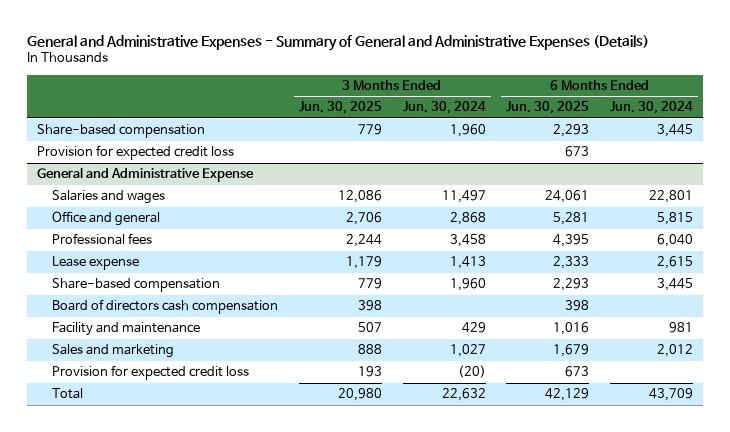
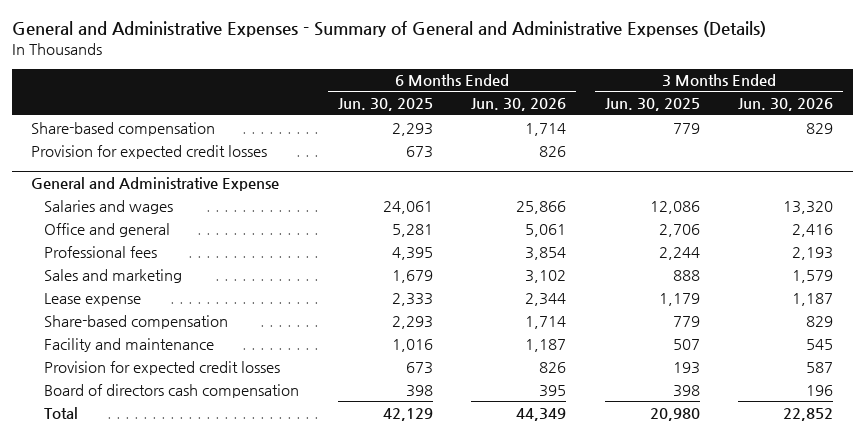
[402,101,486,115] Jun. 30, 2024 -> none
[610,101,694,115] Jun. 30, 2024 -> none
none -> [471,98,567,112] Jun. 30, 2026
none -> [738,98,834,112] Jun. 30, 2026
[37,145,235,161] Provision for expected credit loss -> [31,144,268,159] Provision for expected credit losses
[52,344,175,359] Sales and marketing -> [44,268,183,283] Sales and marketing
[52,365,250,381] Provision for expected credit loss -> [44,360,281,375] Provision for expected credit losses
[52,299,279,315] Board of directors cash compensation -> [44,383,300,398] Board of directors cash compensation

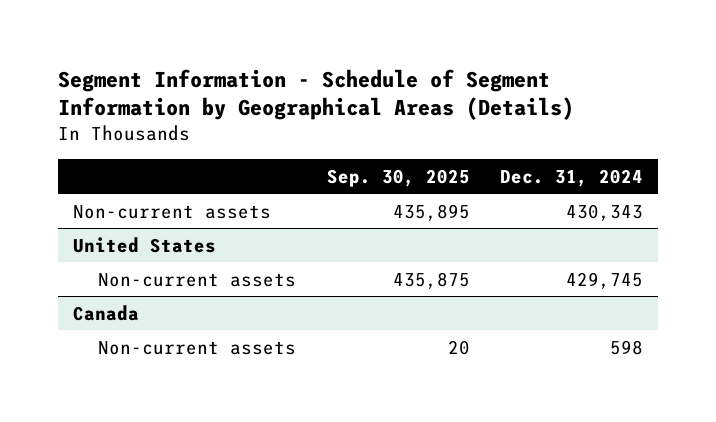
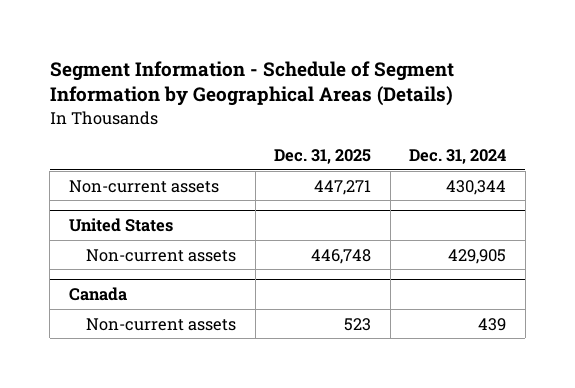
[326,168,470,187] Sep. 30, 2025 -> none
none -> [274,148,372,164] Dec. 31, 2025
[566,203,644,221] 430,343 -> [446,179,507,195] 430,344
[566,271,644,289] 429,745 -> [448,248,507,264] 429,905
[610,339,644,355] 598 -> [478,317,507,331] 439

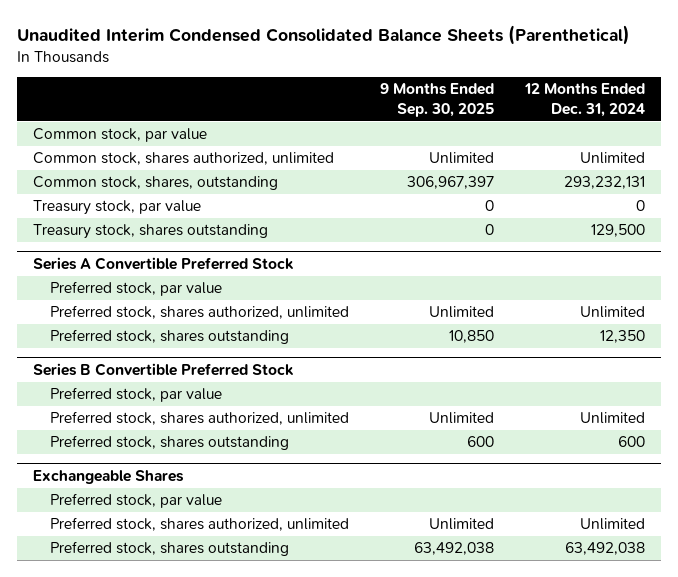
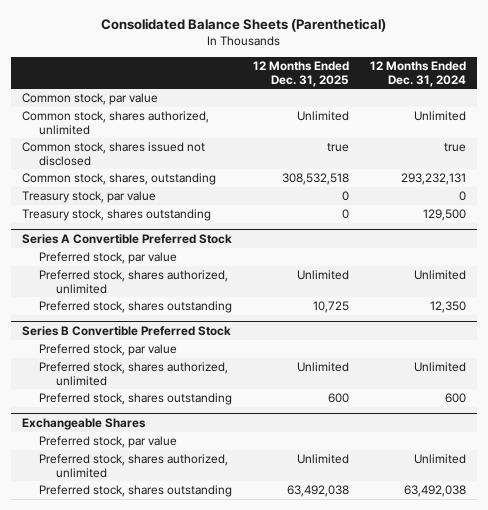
[17,25,631,46] Unaudited Interim Condensed Consolidated Balance Sheets (Parenthetical) -> [100,18,386,33] Consolidated Balance Sheets (Parenthetical)
[380,83,495,118] 9 Months Ended Sep. 30, 2025 -> none
none -> [252,60,349,87] 12 Months Ended Dec. 31, 2025
none -> [21,142,205,166] Common stock, shares issued not disclosed

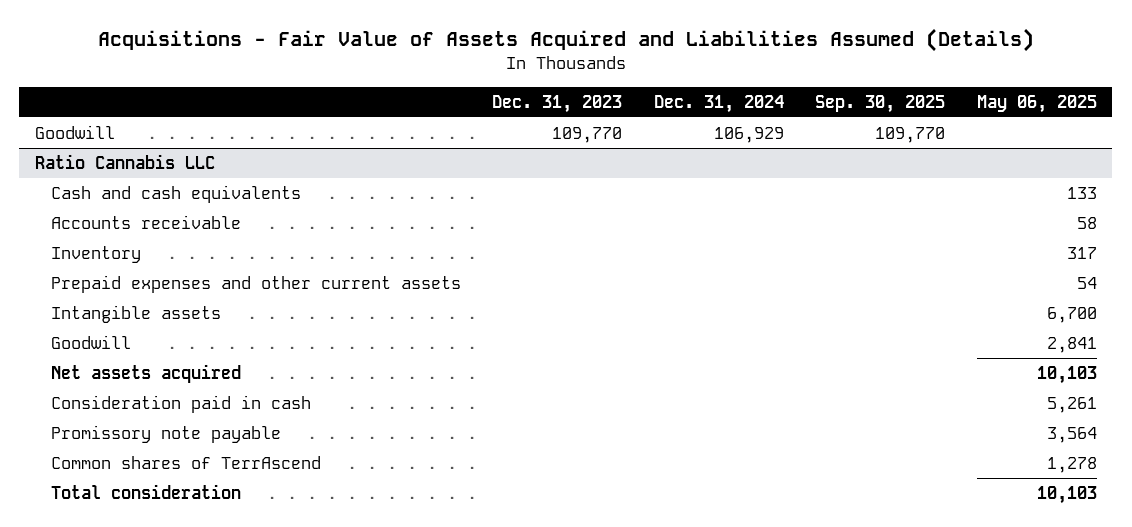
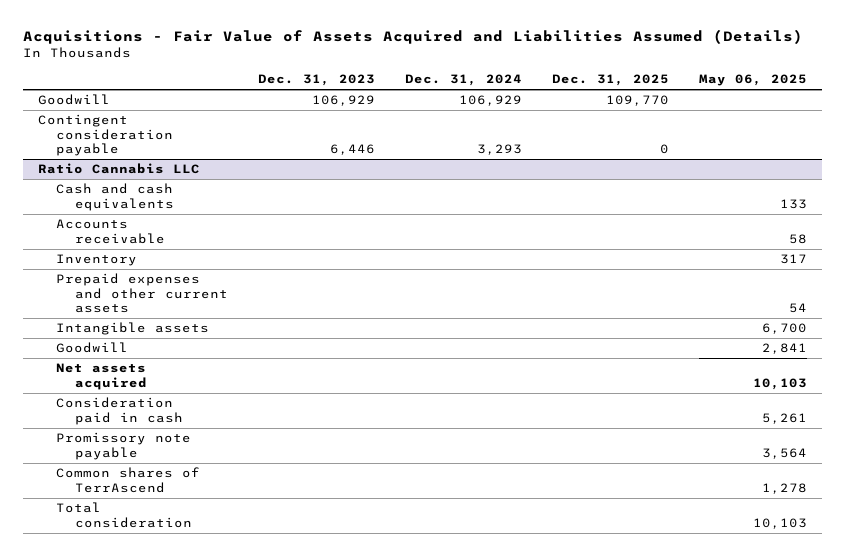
[815,94,946,113] Sep. 30, 2025 -> none
none -> [551,74,669,87] Dec. 31, 2025
[552,127,623,144] 109,770 -> [311,95,375,107] 106,929
none -> [38,114,174,157] Contingent consideration payable

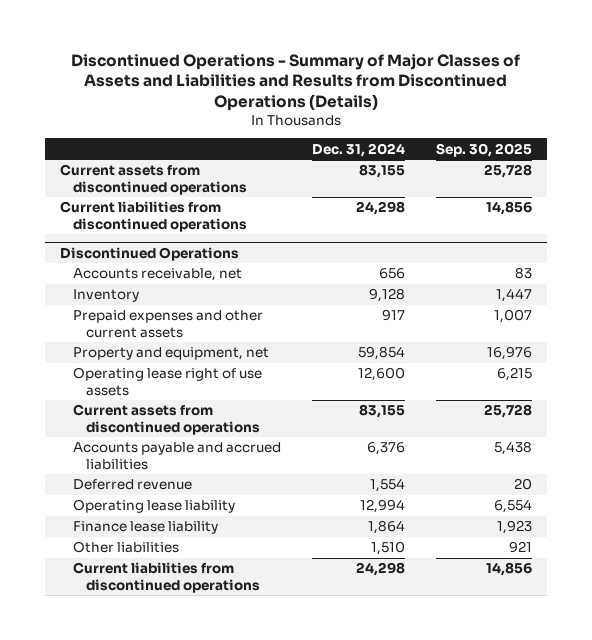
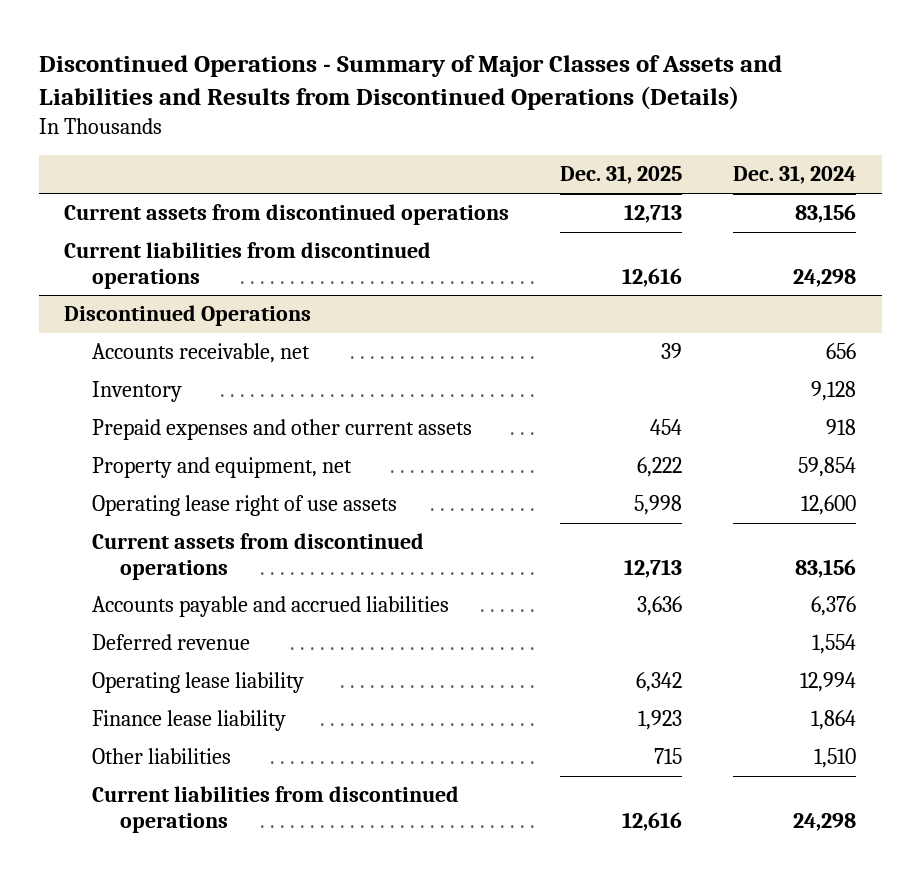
[435,142,532,157] Sep. 30, 2025 -> none
none -> [560,165,683,185] Dec. 31, 2025
[359,164,406,179] 83,155 -> [795,204,857,224] 83,156
[382,309,406,322] 917 -> [826,419,857,436] 918
[359,404,406,419] 83,155 -> [795,558,857,578] 83,156

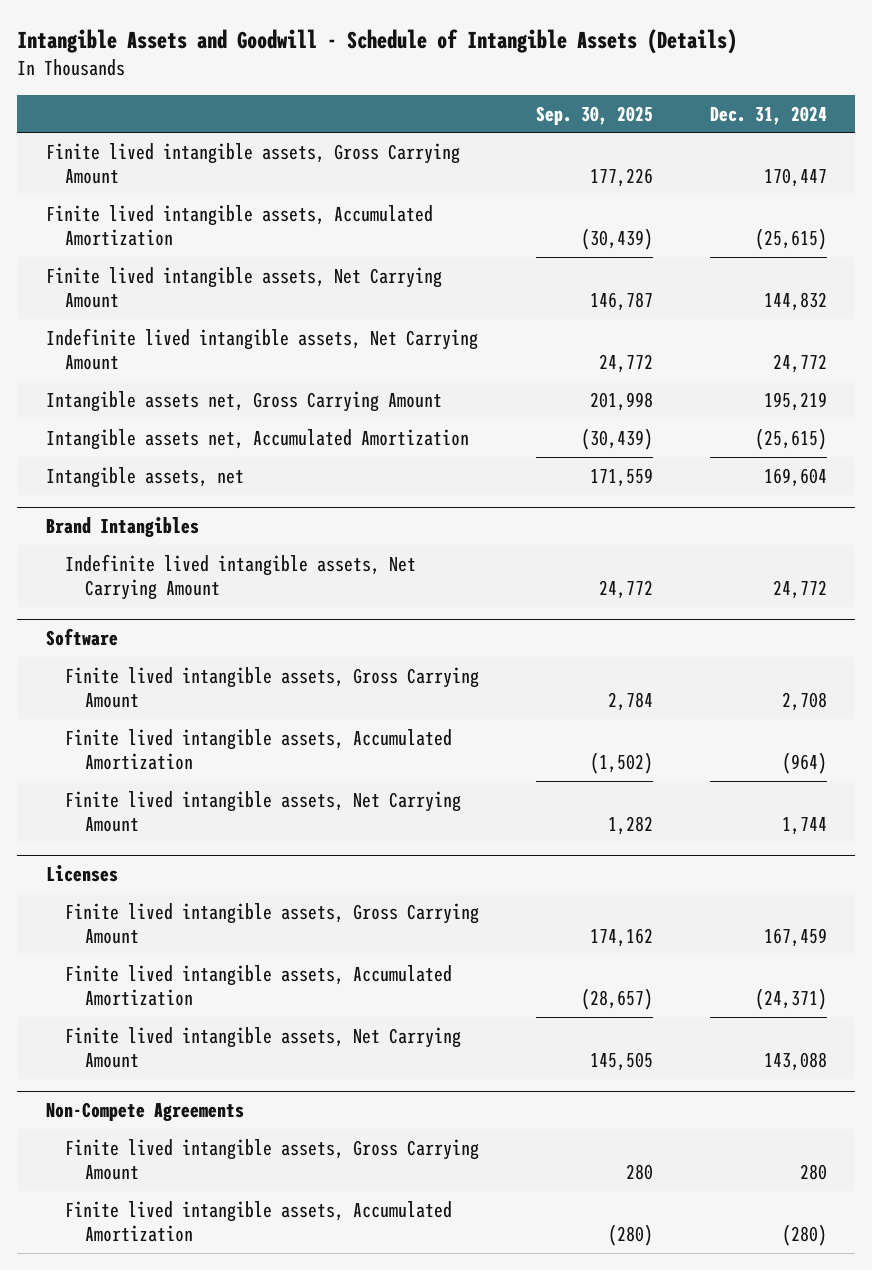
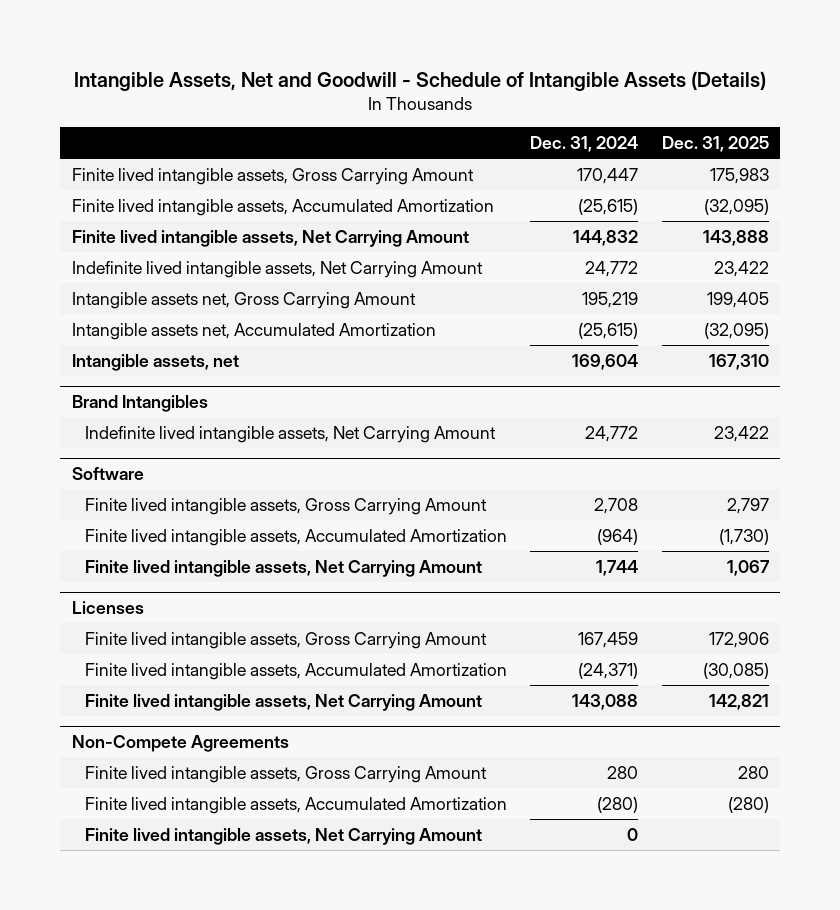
[17,29,738,55] Intangible Assets and Goodwill - Schedule of Intangible Assets (Details) -> [74,70,767,91] Intangible Assets, Net and Goodwill - Schedule of Intangible Assets (Details)
[536,105,654,125] Sep. 30, 2025 -> none
none -> [661,135,769,152] Dec. 31, 2025
none -> [84,827,482,845] Finite lived intangible assets, Net Carrying Amount

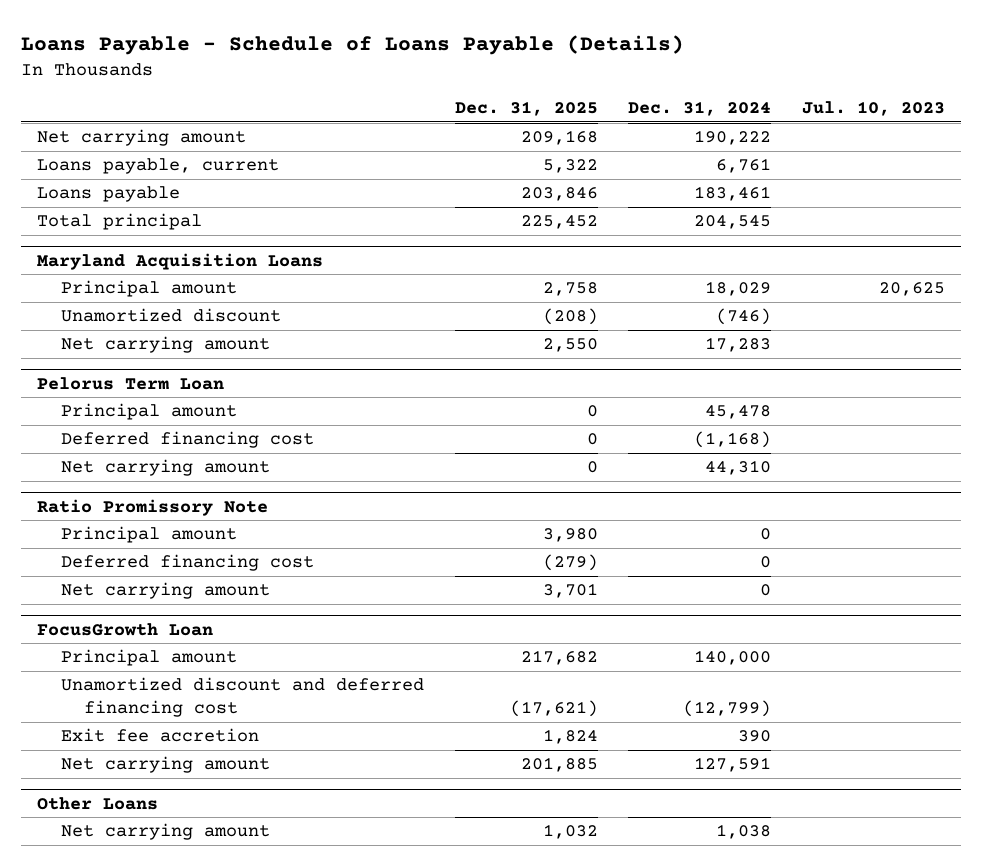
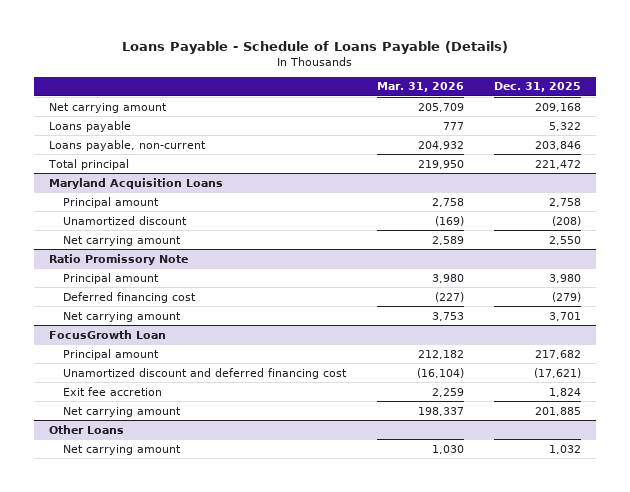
[628,101,772,117] Dec. 31, 2024 -> none
[802,101,946,117] Jul. 10, 2023 -> none
none -> [376,82,464,93] Mar. 31, 2026
[36,158,279,175] Loans payable, current -> [48,120,131,132] Loans payable
[36,186,180,203] Loans payable -> [48,139,206,151] Loans payable, non-current
[520,215,598,230] 225,452 -> [534,159,581,169] 221,472
[36,376,224,390] Pelorus Term Loan -> none
[60,403,237,421] Principal amount -> none
[60,431,314,449] Deferred financing cost -> none
[60,459,270,477] Net carrying amount -> none

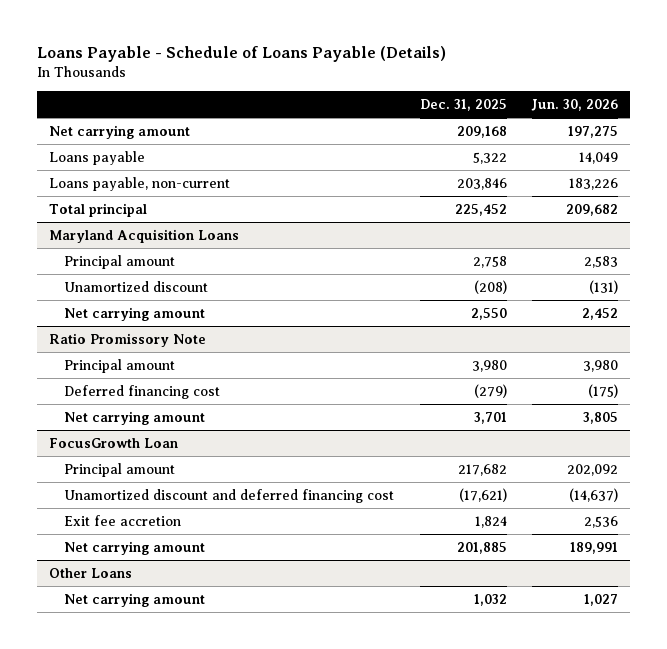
[376,82,464,93] Mar. 31, 2026 -> none
none -> [530,98,618,111] Jun. 30, 2026
[534,159,581,169] 221,472 -> [454,203,507,216] 225,452

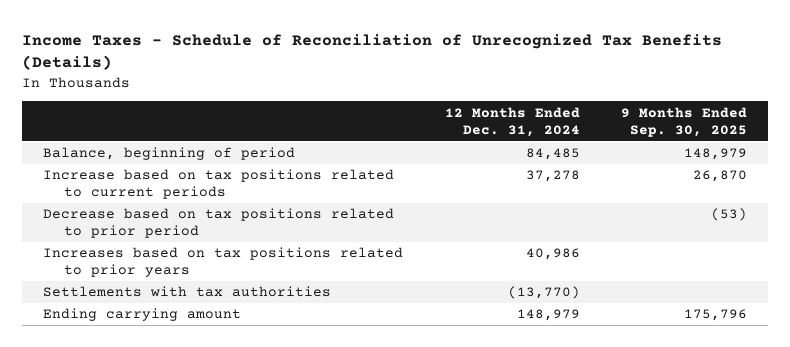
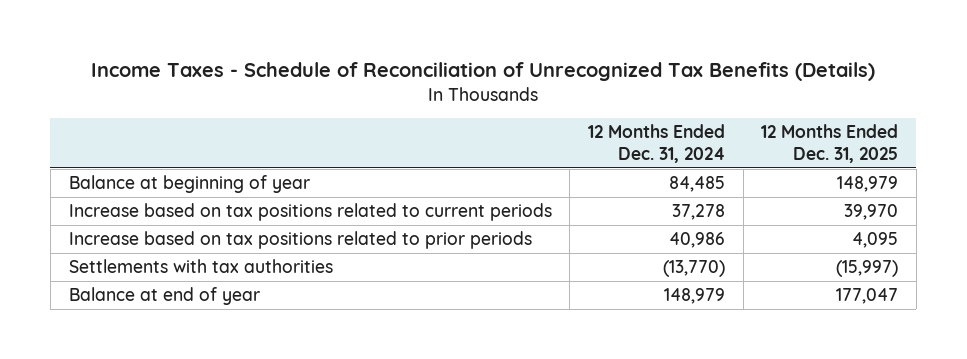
[621,106,748,137] 9 Months Ended Sep. 30, 2025 -> none
none -> [761,124,899,163] 12 Months Ended Dec. 31, 2025
[42,147,295,161] Balance, beginning of period -> [68,175,310,194] Balance at beginning of year
[42,208,394,239] Decrease based on tax positions related to prior period -> none
[42,247,403,278] Increases based on tax positions related to prior years -> [68,231,532,250] Increase based on tax positions related to prior periods
[42,308,241,322] Ending carrying amount -> [68,287,260,306] Balance at end of year

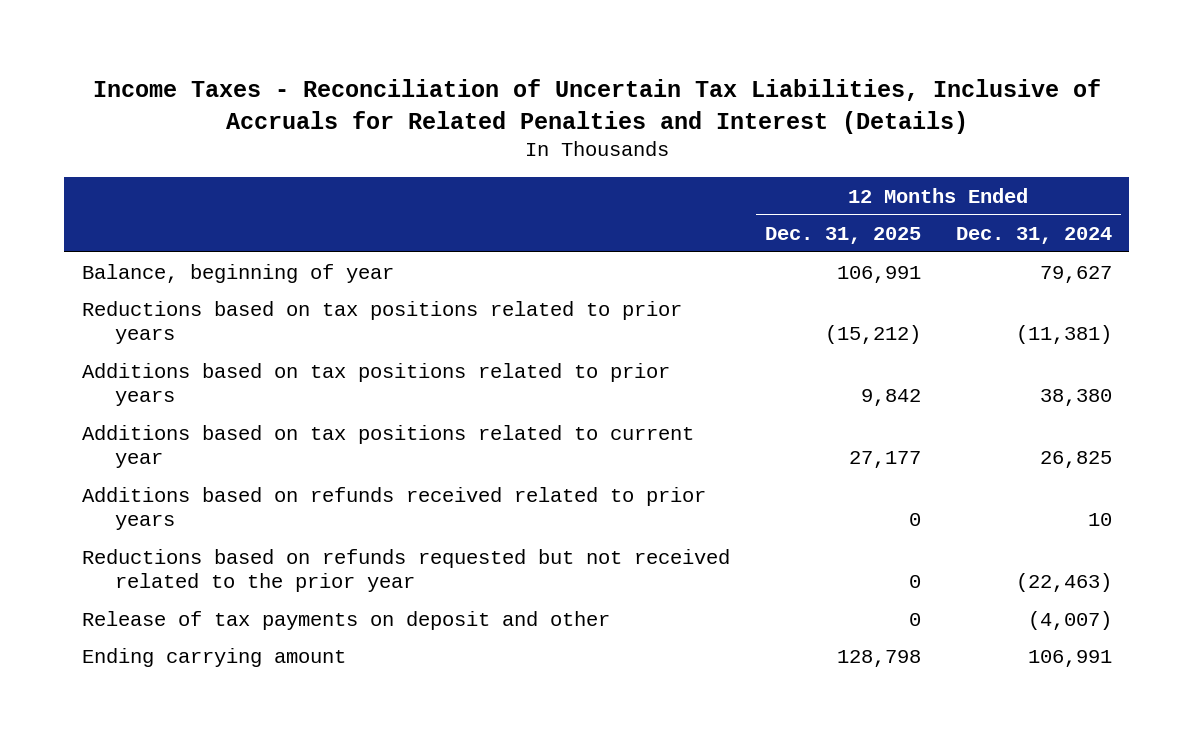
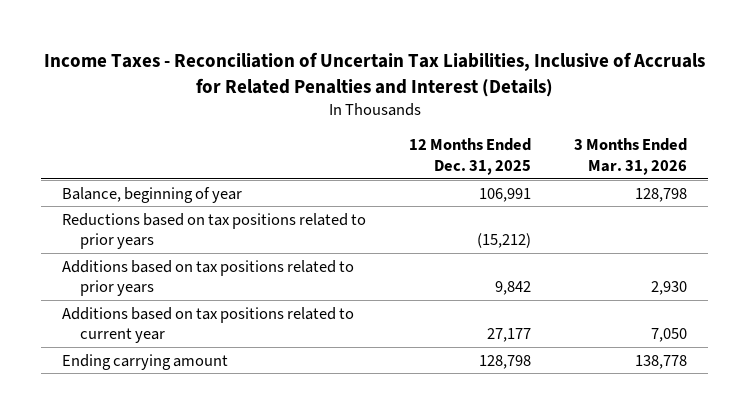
[955,226,1112,244] Dec. 31, 2024 -> none
none -> [573,138,687,175] 3 Months Ended Mar. 31, 2026
[81,486,706,530] Additions based on refunds received related to prior years -> none
[81,548,730,592] Reductions based on refunds requested but not received related to the prior year -> none
[81,610,610,630] Release of tax payments on deposit and other -> none

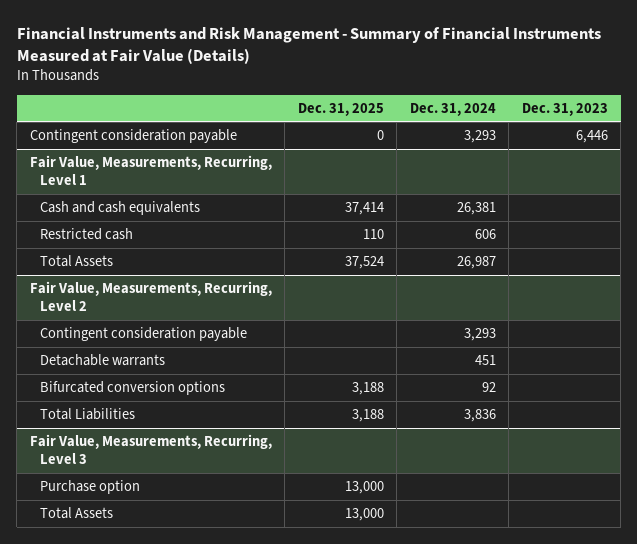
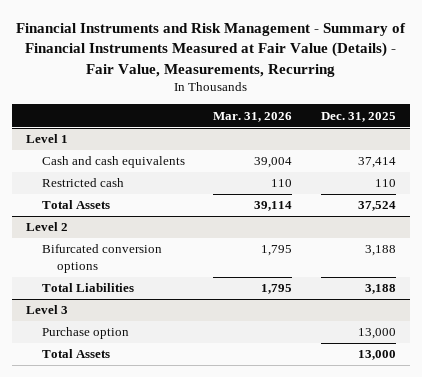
[16,26,601,64] Financial Instruments and Risk Management - Summary of Financial Instruments Measured at Fair Value (Details) -> [16,22,407,77] Financial Instruments and Risk Management - Summary of Financial Instruments Measured at Fair Value (Details) - Fair Value, Measurements, Recurring
[409,102,496,116] Dec. 31, 2024 -> none
[521,102,608,116] Dec. 31, 2023 -> none
none -> [213,111,293,122] Mar. 31, 2026
[29,129,237,144] Contingent consideration payable -> none
[29,155,272,186] Fair Value, Measurements, Recurring, Level 1 -> none
none -> [26,134,69,144] Level 1
[29,281,272,312] Fair Value, Measurements, Recurring, Level 2 -> none
[40,327,248,342] Contingent consideration payable -> none
[40,354,166,367] Detachable warrants -> none
none -> [26,222,69,232] Level 2
[29,434,272,465] Fair Value, Measurements, Recurring, Level 3 -> none
none -> [26,305,69,315] Level 3

